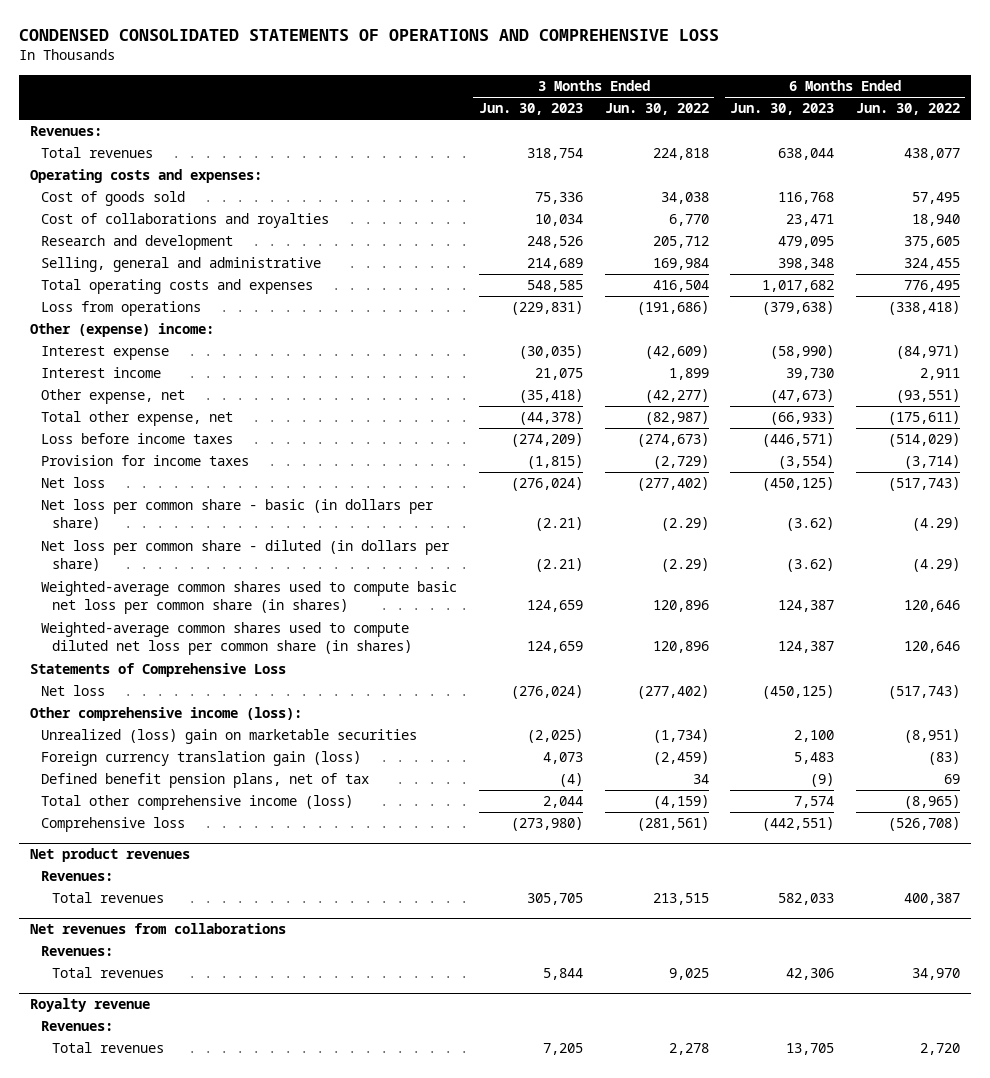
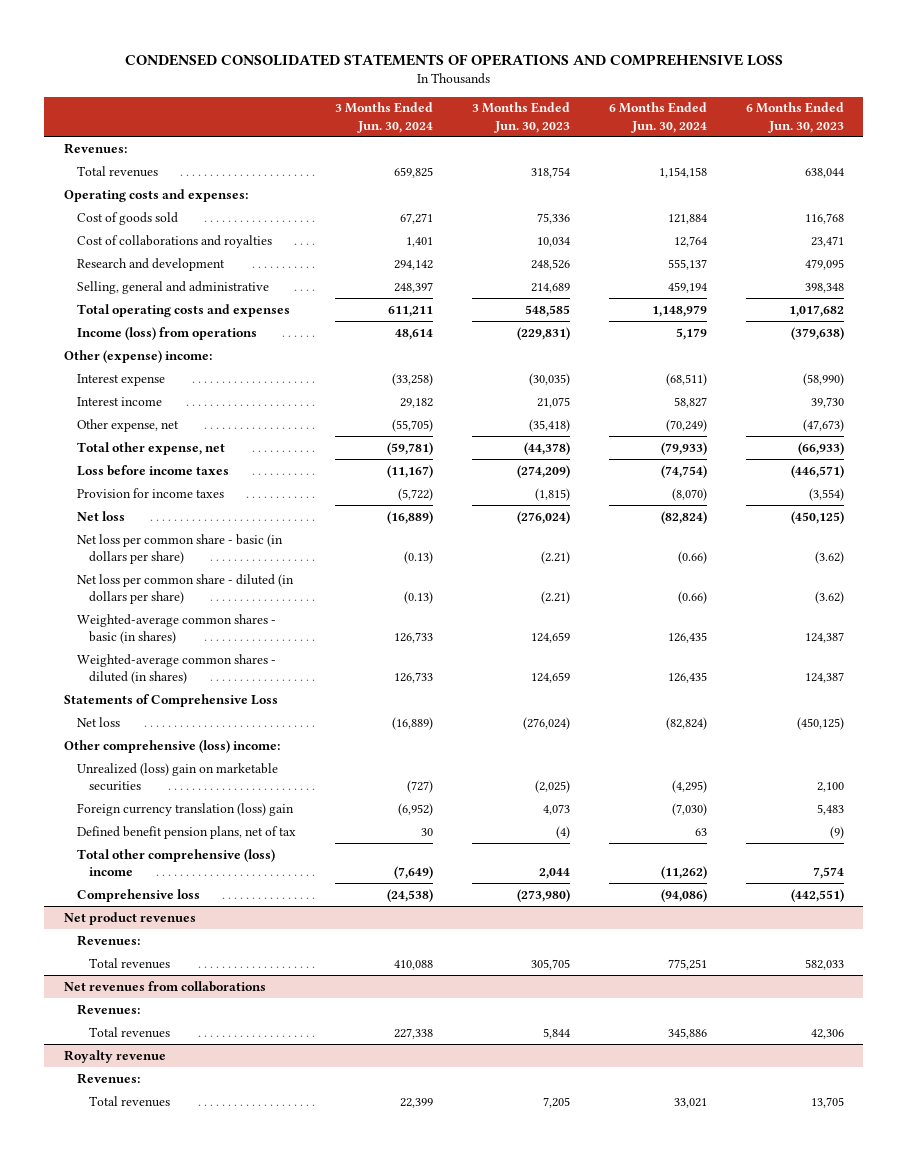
[604,103,709,116] Jun. 30, 2022 -> none
[856,103,961,116] Jun. 30, 2022 -> none
none -> [334,102,433,133] 3 Months Ended Jun. 30, 2024
none -> [608,102,707,133] 6 Months Ended Jun. 30, 2024
[41,301,202,317] Loss from operations -> [76,326,257,340] Income (loss) from operations
[41,581,458,615] Weighted-average common shares used to compute basic net loss per common share (in shares) -> [76,613,276,644] Weighted-average common shares - basic (in shares)
[41,622,412,656] Weighted-average common shares used to compute diluted net loss per common share (in shares) -> [76,653,276,684] Weighted-average common shares - diluted (in shares)
[30,707,303,722] Other comprehensive income (loss): -> [64,739,281,753] Other comprehensive (loss) income:
[41,751,362,767] Foreign currency translation gain (loss) -> [76,802,294,816] Foreign currency translation (loss) gain
[41,795,354,811] Total other comprehensive income (loss) -> [76,848,275,876] Total other comprehensive (loss) income

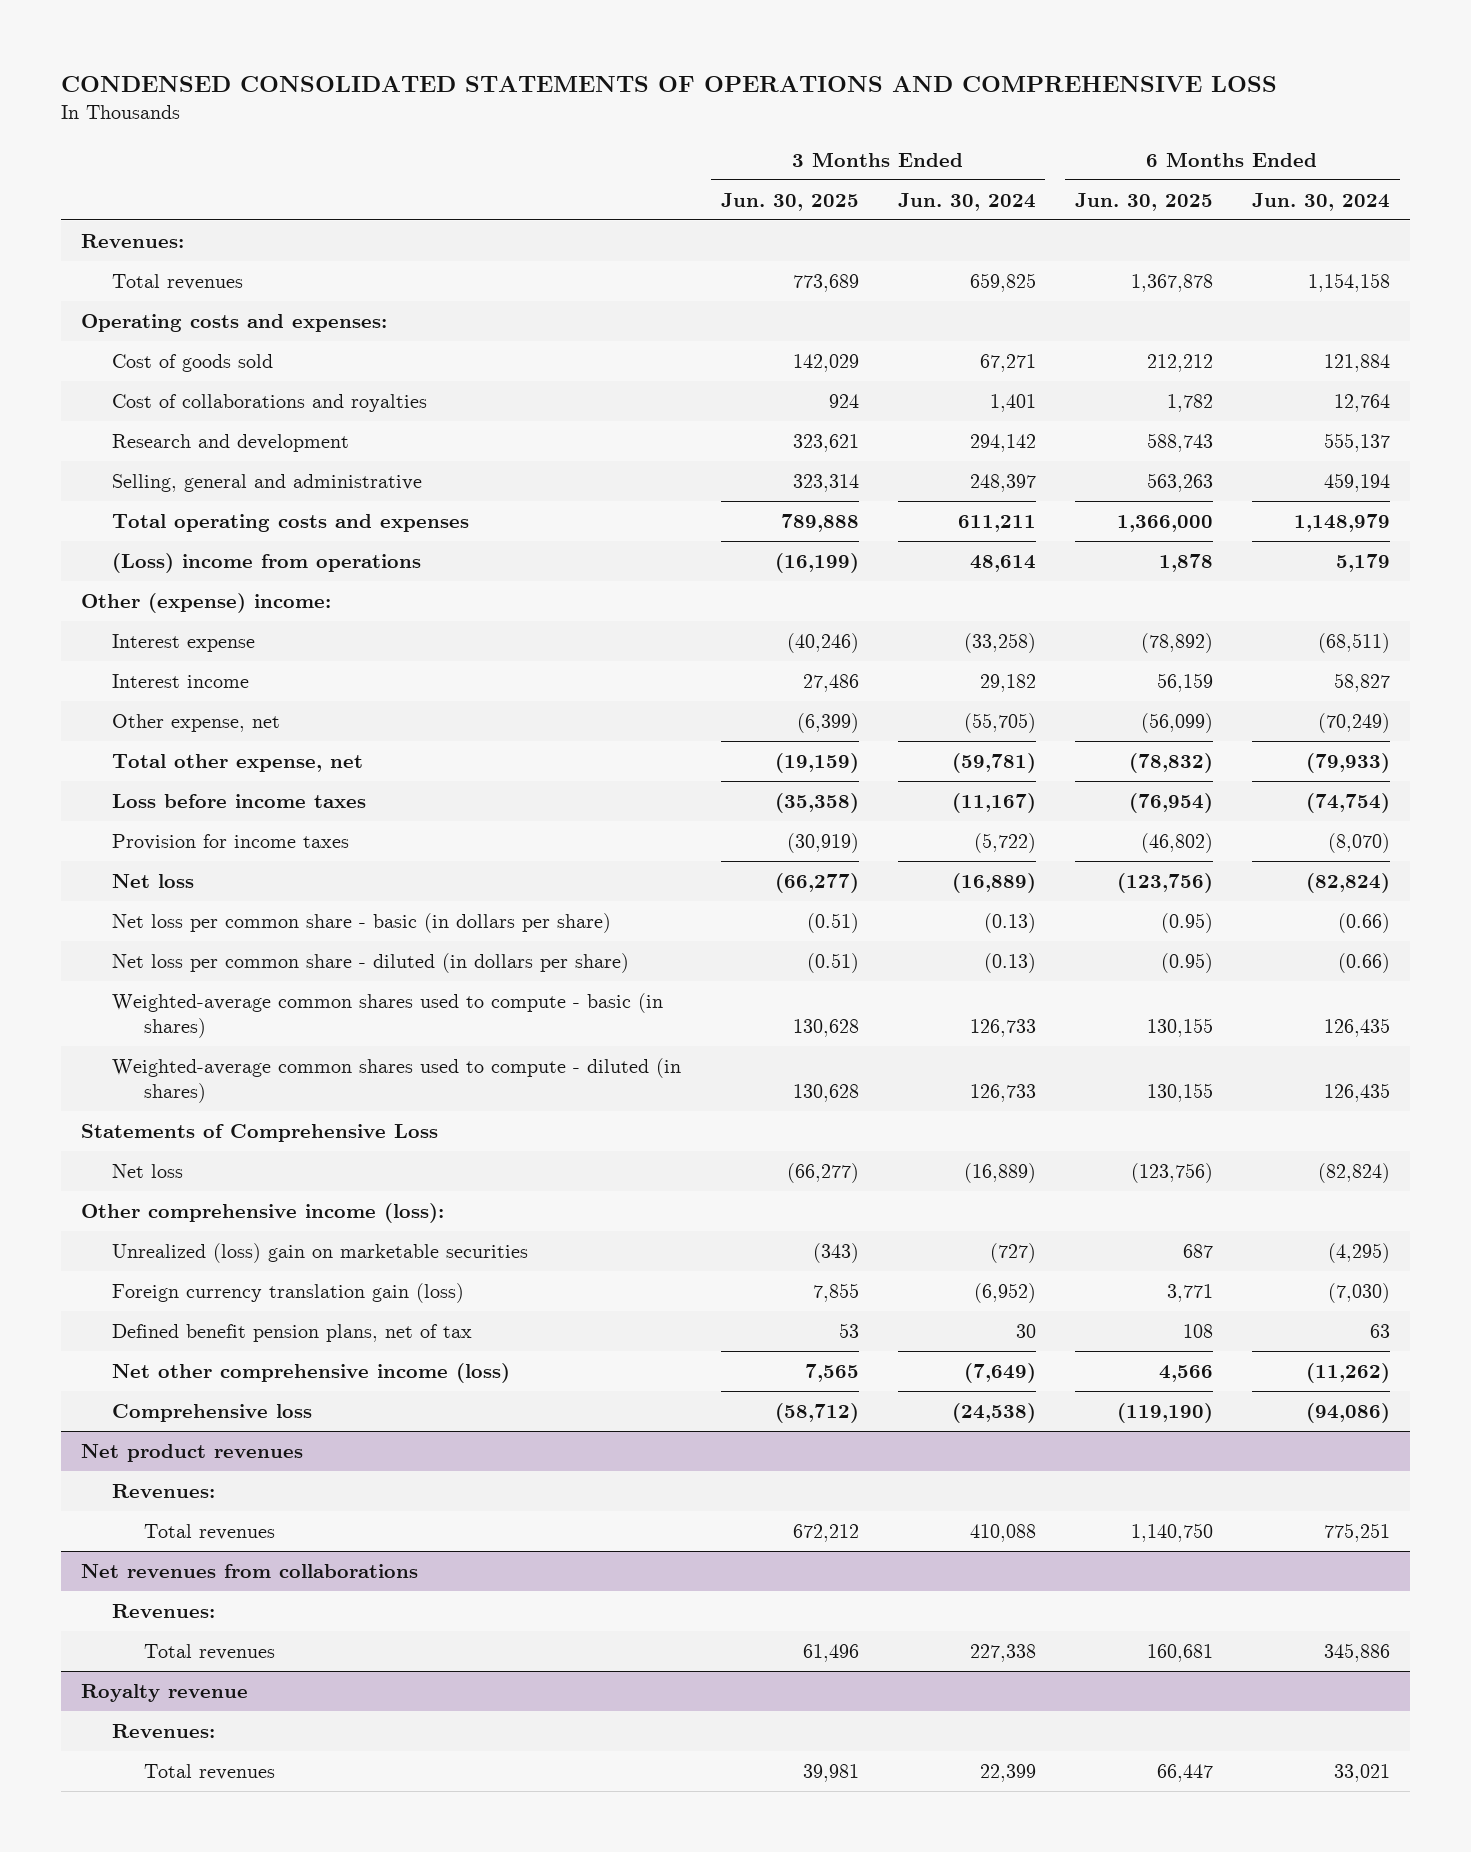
[471,102,570,133] 3 Months Ended Jun. 30, 2023 -> none
[745,102,844,133] 6 Months Ended Jun. 30, 2023 -> none
none -> [720,192,859,211] Jun. 30, 2025
none -> [1074,192,1213,211] Jun. 30, 2025
[76,326,257,340] Income (loss) from operations -> [112,553,422,574] (Loss) income from operations
[76,613,276,644] Weighted-average common shares - basic (in shares) -> [112,993,664,1038] Weighted-average common shares used to compute - basic (in shares)
[76,653,276,684] Weighted-average common shares - diluted (in shares) -> [112,1058,682,1103] Weighted-average common shares used to compute - diluted (in shares)
[64,739,281,753] Other comprehensive (loss) income: -> [80,1203,444,1224] Other comprehensive income (loss):
[76,802,294,816] Foreign currency translation (loss) gain -> [112,1283,465,1304] Foreign currency translation gain (loss)
[76,848,275,876] Total other comprehensive (loss) income -> [112,1363,511,1384] Net other comprehensive income (loss)

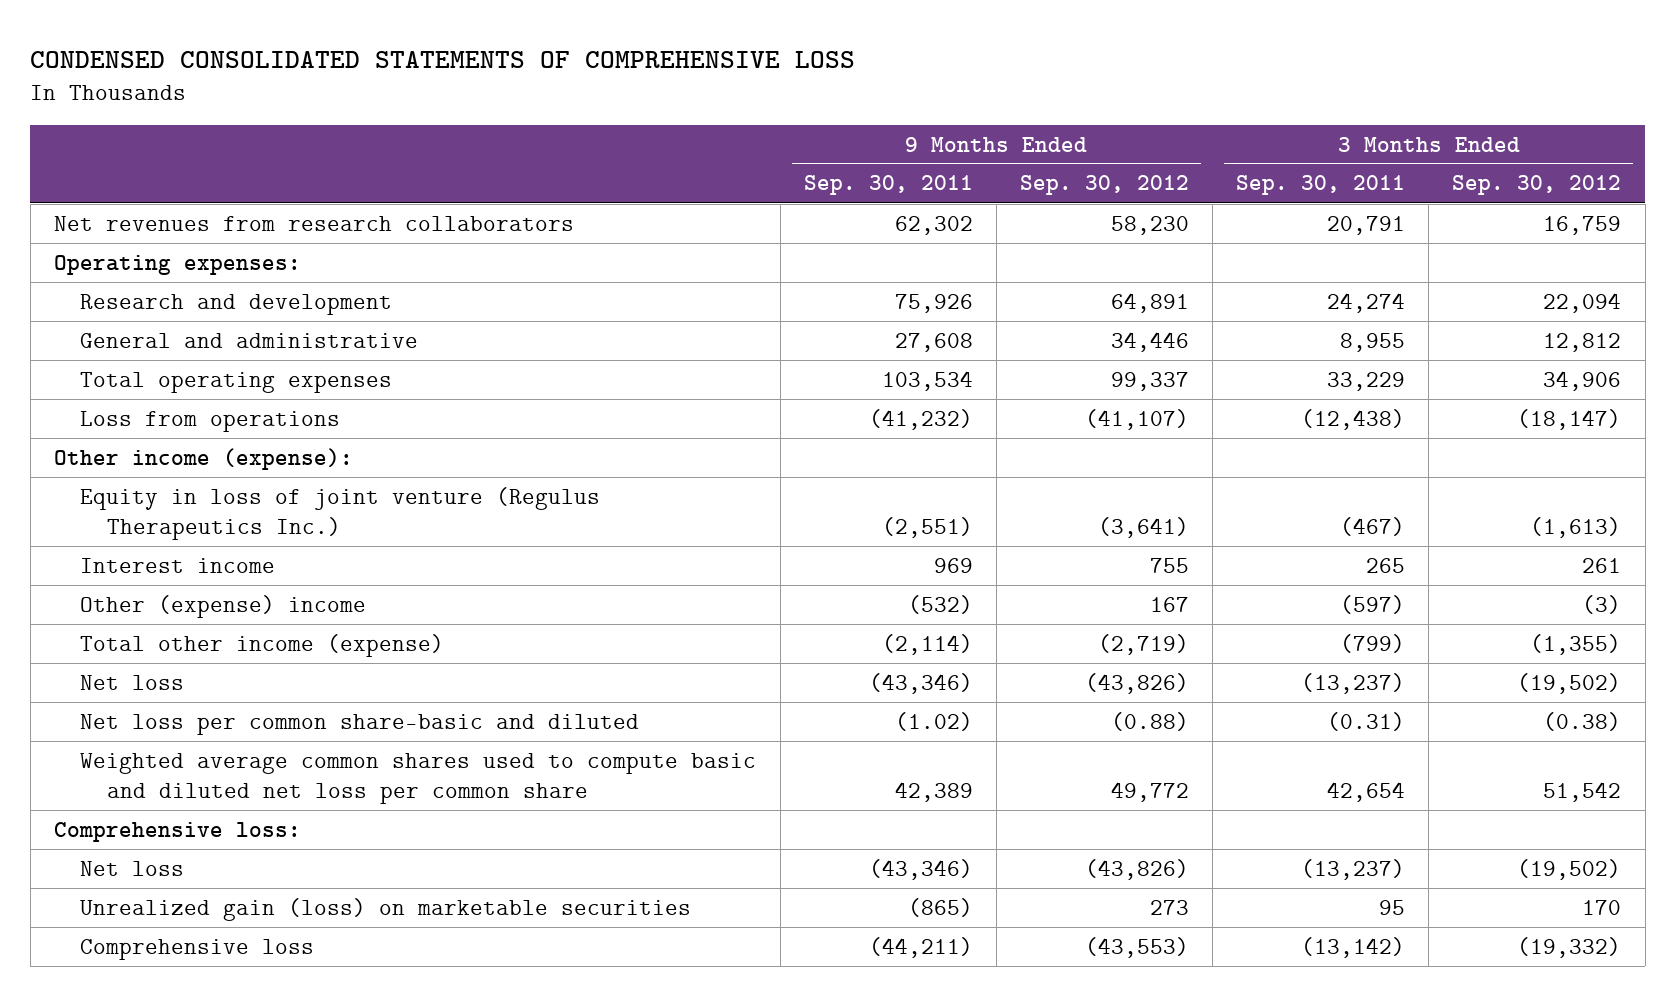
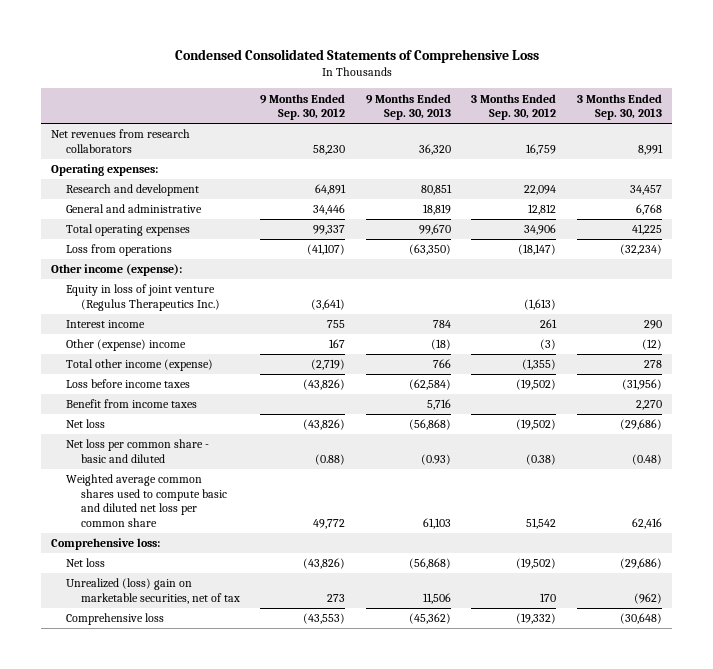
[30,50,856,68] CONDENSED CONSOLIDATED STATEMENTS OF COMPREHENSIVE LOSS -> [174,48,539,63] Condensed Consolidated Statements of Comprehensive Loss
[803,175,973,196] Sep. 30, 2011 -> none
[1236,175,1406,196] Sep. 30, 2011 -> none
none -> [365,93,451,121] 9 Months Ended Sep. 30, 2013
none -> [576,93,662,121] 3 Months Ended Sep. 30, 2013
none -> [65,379,190,389] Loss before income taxes
none -> [65,399,197,409] Benefit from income taxes
[80,713,640,735] Net loss per common share-basic and diluted -> [65,439,209,463] Net loss per common share - basic and diluted
[80,897,692,921] Unrealized gain (loss) on marketable securities -> [65,578,240,604] Unrealized (loss) gain on marketable securities, net of tax

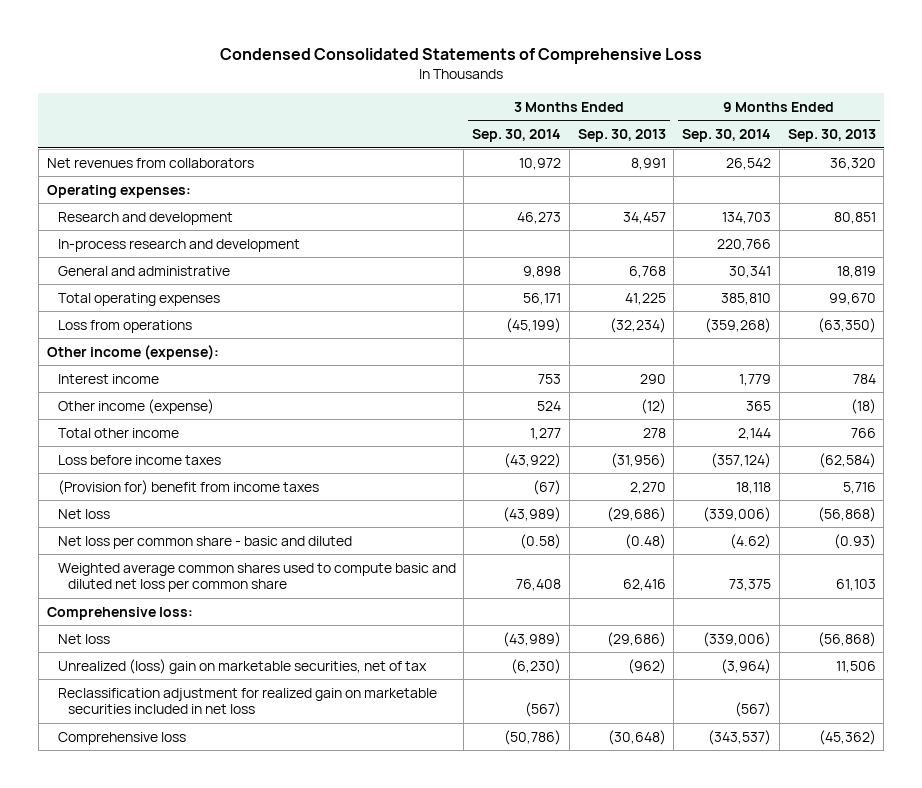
[260,93,346,121] 9 Months Ended Sep. 30, 2012 -> none
[471,93,557,121] 3 Months Ended Sep. 30, 2012 -> none
none -> [472,129,562,143] Sep. 30, 2014
none -> [682,129,772,143] Sep. 30, 2014
[51,129,191,153] Net revenues from research collaborators -> [46,157,254,168] Net revenues from collaborators
none -> [57,238,300,252] In-process research and development
[65,284,220,311] Equity in loss of joint venture (Regulus Therapeutics Inc.) -> none
[65,339,186,352] Other (expense) income -> [57,398,214,414] Other income (expense)
[65,359,213,372] Total other income (expense) -> [57,427,179,438] Total other income
[65,399,197,409] Benefit from income taxes -> [57,479,319,495] (Provision for) benefit from income taxes
none -> [57,687,437,715] Reclassification adjustment for realized gain on marketable securities included in net loss

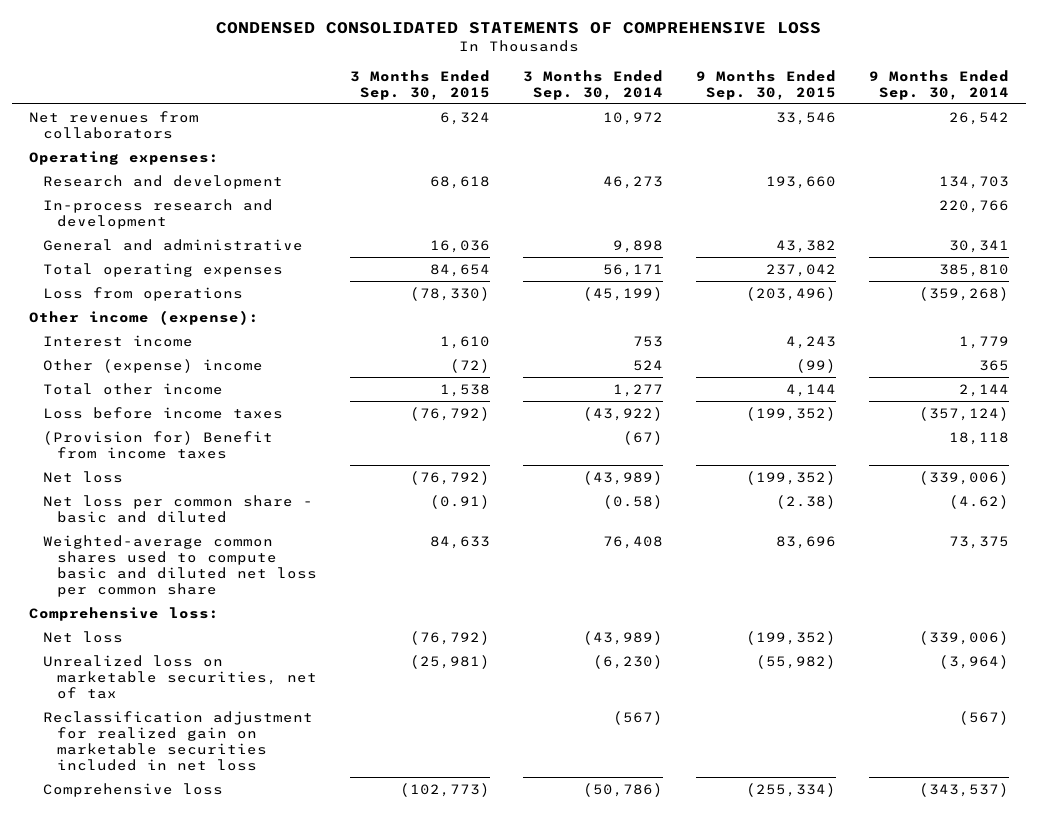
[220,48,703,65] Condensed Consolidated Statements of Comprehensive Loss -> [216,21,822,34] CONDENSED CONSOLIDATED STATEMENTS OF COMPREHENSIVE LOSS
[577,129,666,143] Sep. 30, 2013 -> none
[787,129,876,143] Sep. 30, 2013 -> none
none -> [349,69,490,100] 3 Months Ended Sep. 30, 2015
none -> [696,69,837,100] 9 Months Ended Sep. 30, 2015
[57,398,214,414] Other income (expense) -> [42,358,263,373] Other (expense) income
[57,479,319,495] (Provision for) benefit from income taxes -> [42,430,273,459] (Provision for) Benefit from income taxes
[57,562,456,593] Weighted average common shares used to compute basic and diluted net loss per common share -> [42,534,317,597] Weighted-average common shares used to compute basic and diluted net loss per common share
[57,658,427,674] Unrealized (loss) gain on marketable securities, net of tax -> [42,654,317,699] Unrealized loss on marketable securities, net of tax

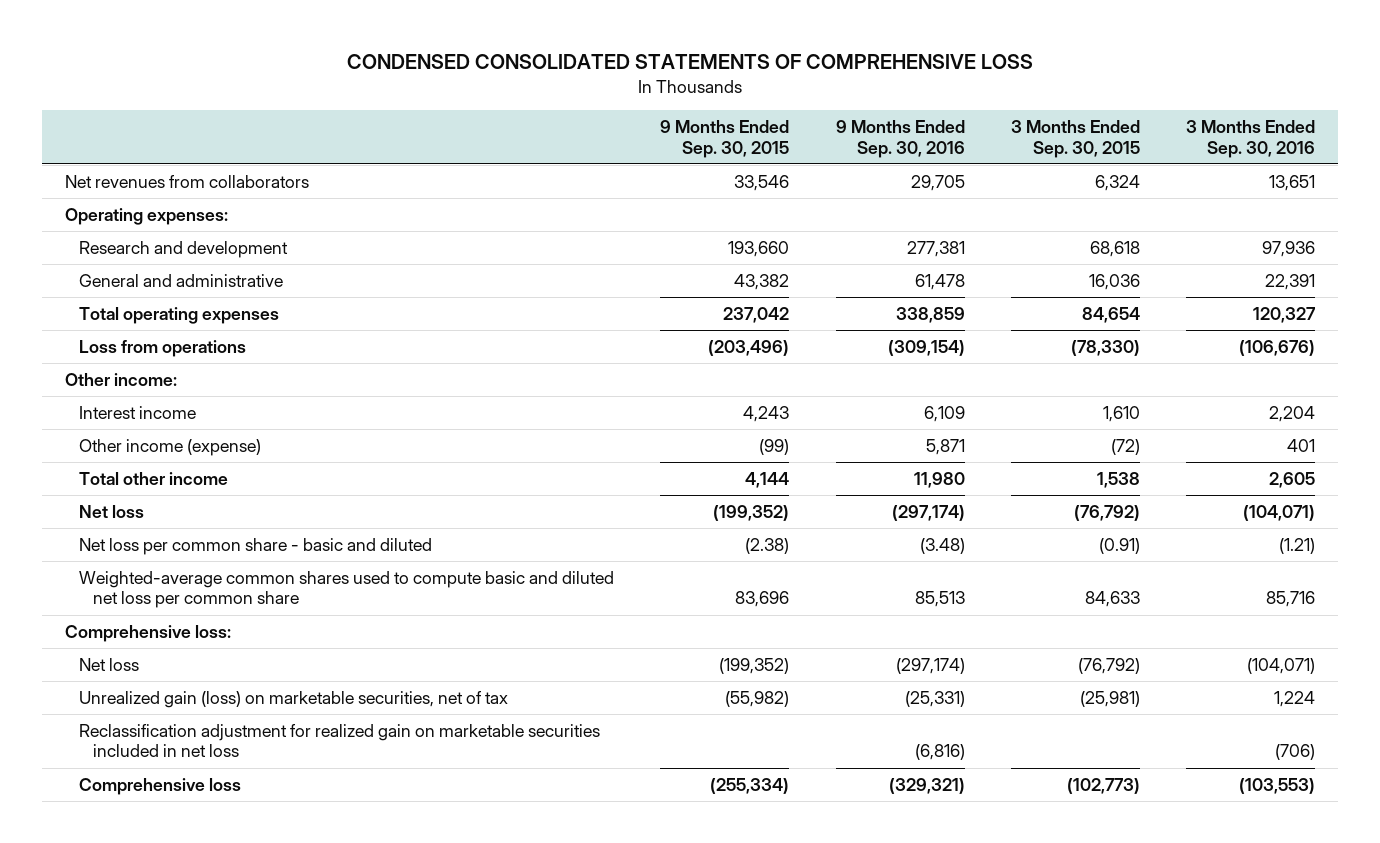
[523,69,664,100] 3 Months Ended Sep. 30, 2014 -> none
[869,69,1010,100] 9 Months Ended Sep. 30, 2014 -> none
none -> [835,120,965,158] 9 Months Ended Sep. 30, 2016
none -> [1186,120,1316,158] 3 Months Ended Sep. 30, 2016
[42,198,273,229] In-process research and development -> none
[28,309,259,325] Other income (expense): -> [65,372,178,386] Other income:
[42,358,263,373] Other (expense) income -> [79,438,262,456] Other income (expense)
[42,406,283,419] Loss before income taxes -> none
[42,430,273,459] (Provision for) Benefit from income taxes -> none
[42,654,317,699] Unrealized loss on marketable securities, net of tax -> [79,690,509,708] Unrealized gain (loss) on marketable securities, net of tax

